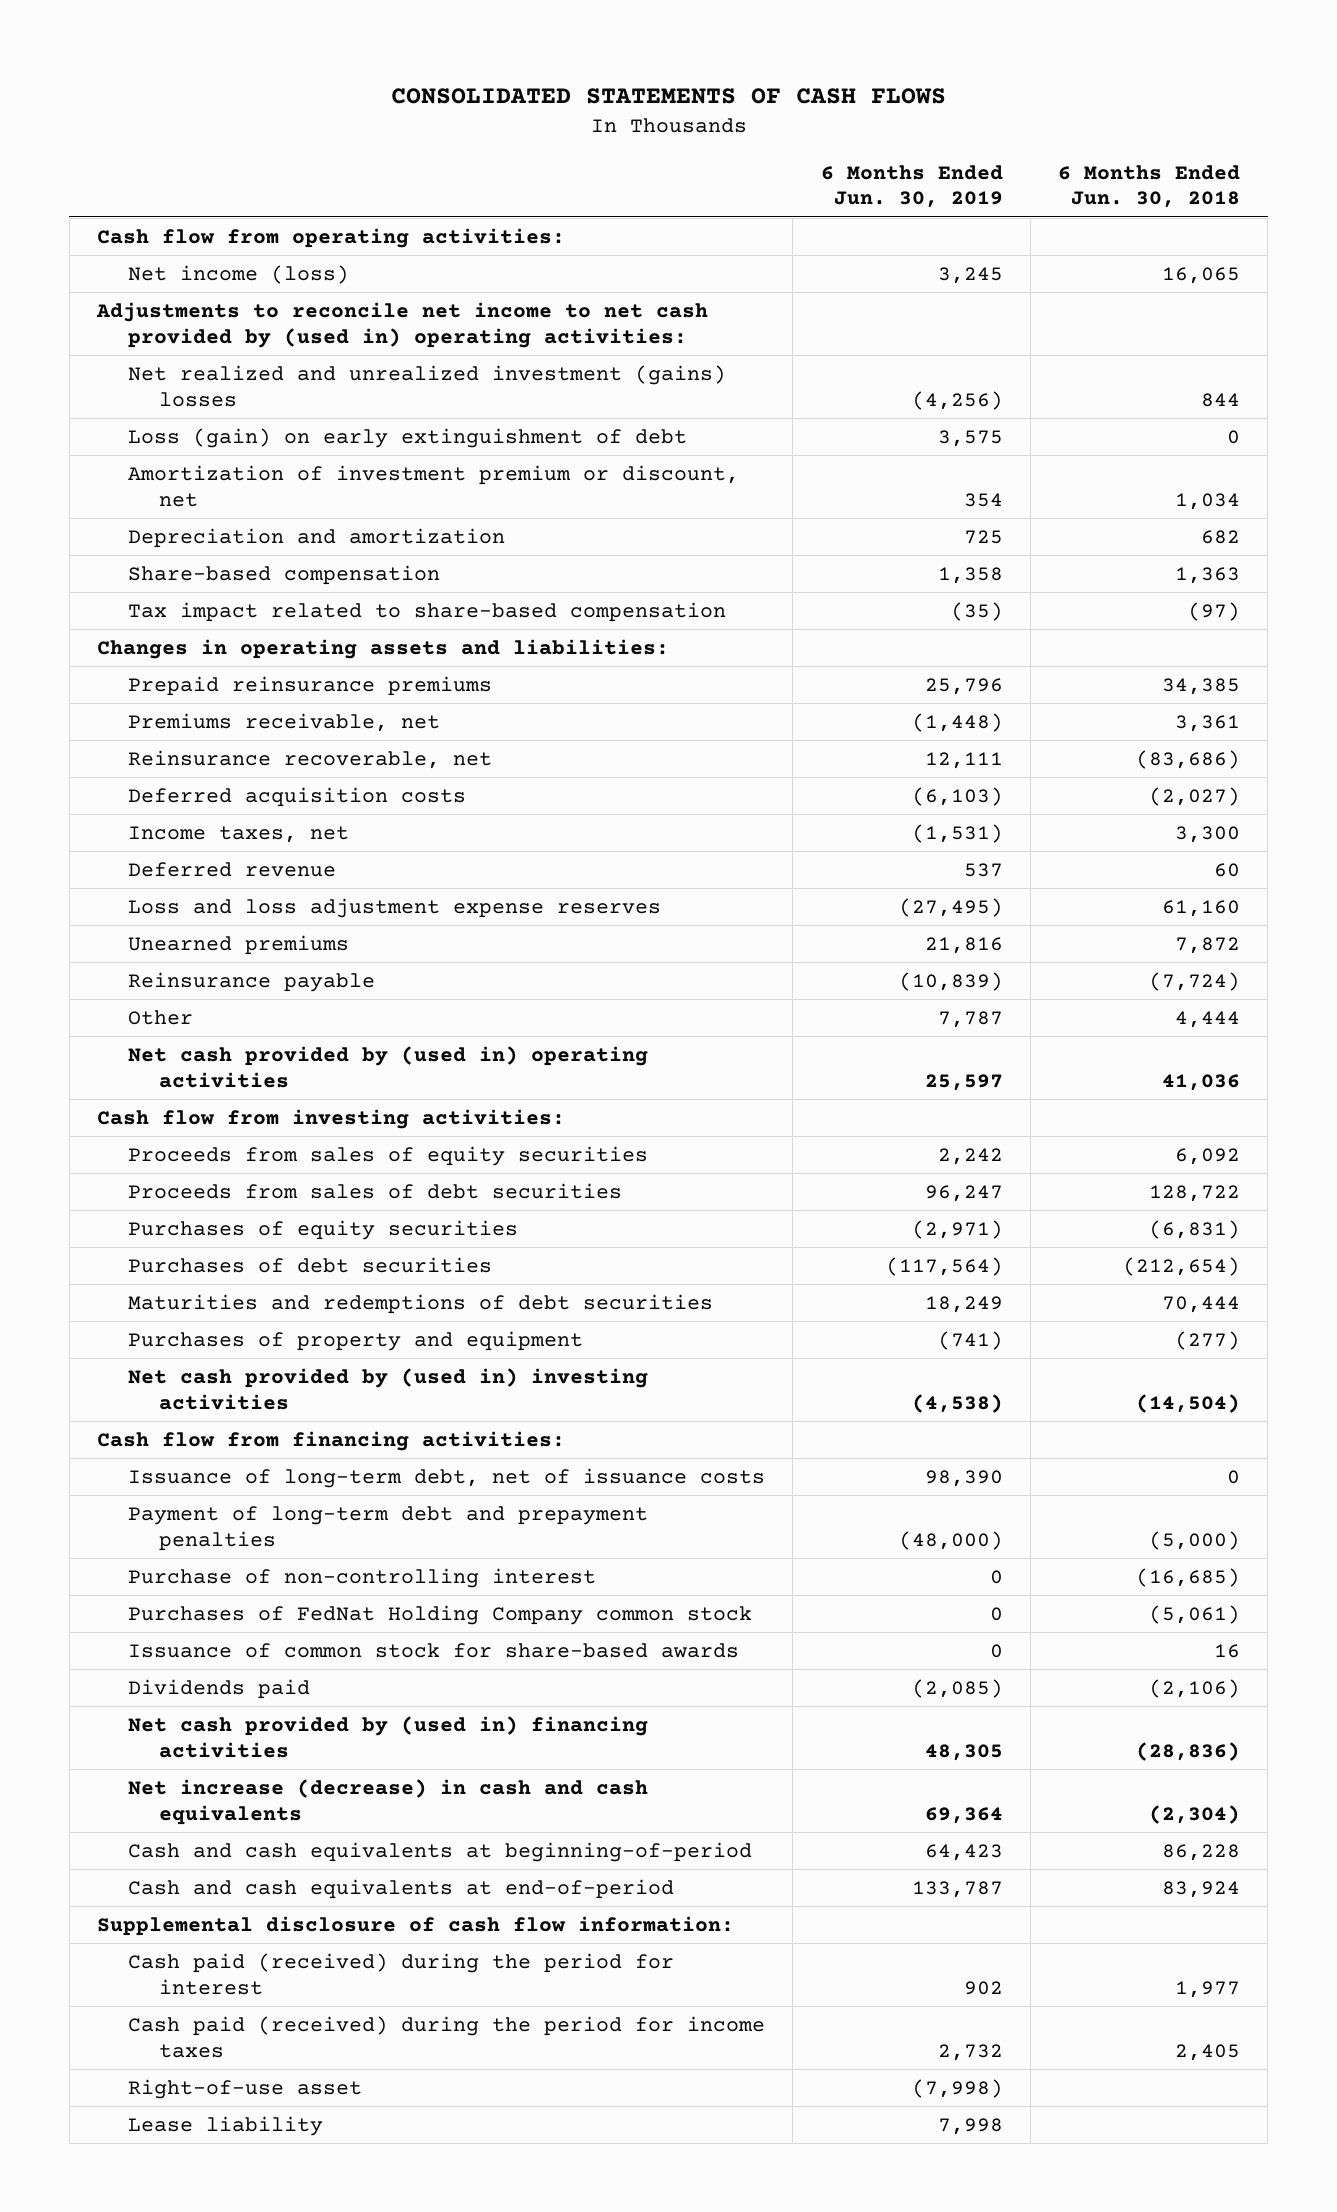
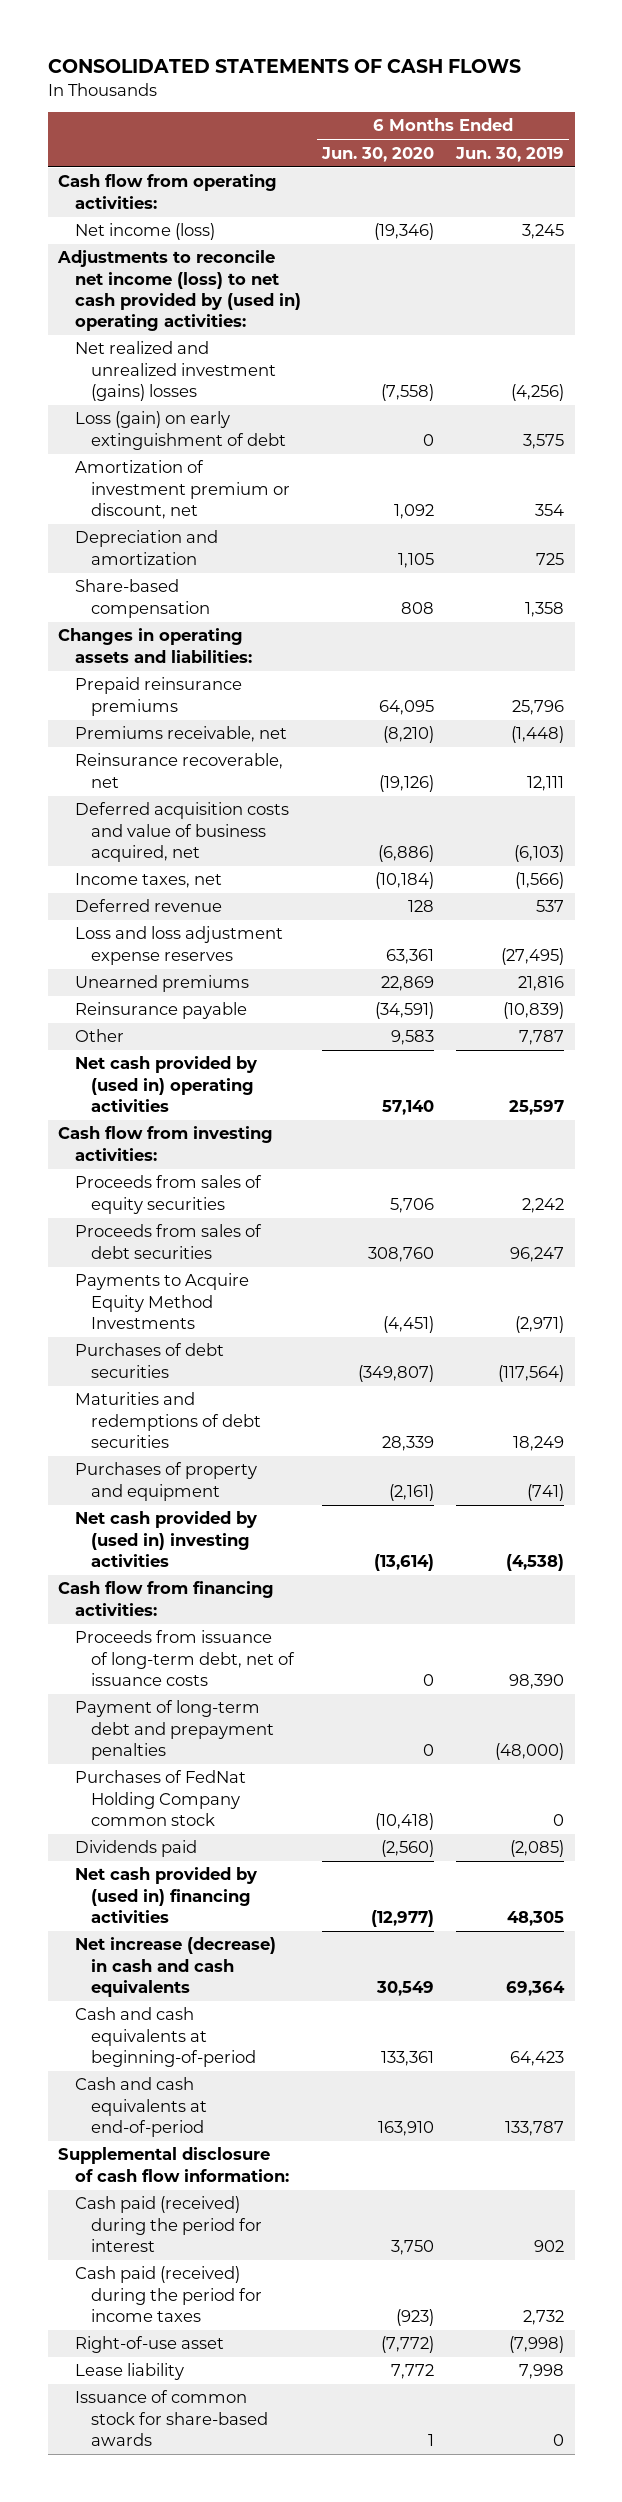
[1058,164,1241,209] 6 Months Ended Jun. 30, 2018 -> none
none -> [321,146,435,162] Jun. 30, 2020
[95,301,708,348] Adjustments to reconcile net income to net cash provided by (used in) operating activities: -> [57,250,301,332] Adjustments to reconcile net income (loss) to net cash provided by (used in) operating activities:
[128,601,727,622] Tax impact related to share-based compensation -> none
[128,786,467,807] Deferred acquisition costs -> [74,802,289,863] Deferred acquisition costs and value of business acquired, net
[911,823,1003,843] (1,531) -> [514,872,564,890] (1,566)
[128,1219,519,1240] Purchases of equity securities -> [74,1273,249,1330] Payments to Acquire Equity Method Investments
[128,1467,766,1488] Issuance of long-term debt, net of issuance costs -> [74,1630,296,1687] Proceeds from issuance of long-term debt, net of issuance costs
[128,1567,597,1588] Purchase of non-controlling interest -> none
[128,1642,740,1658] Issuance of common stock for share-based awards -> [74,2390,269,2447] Issuance of common stock for share-based awards

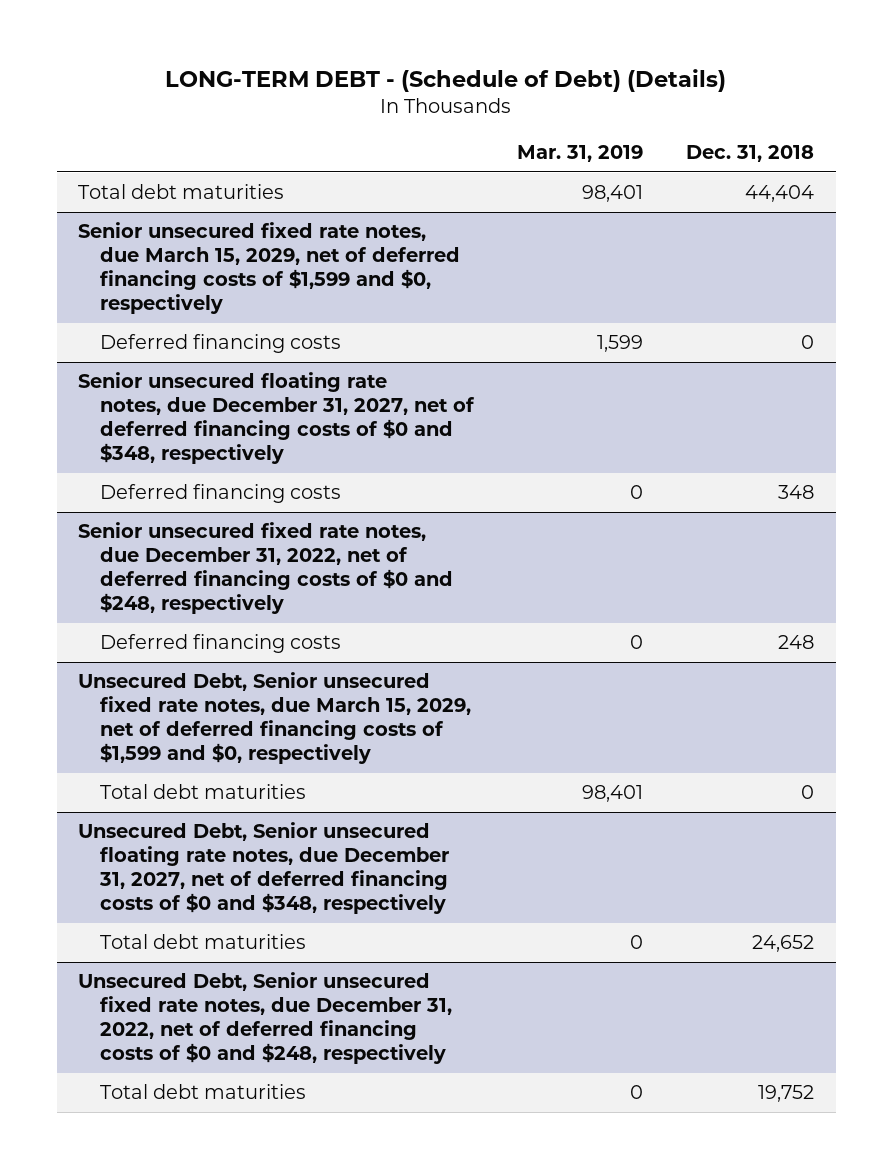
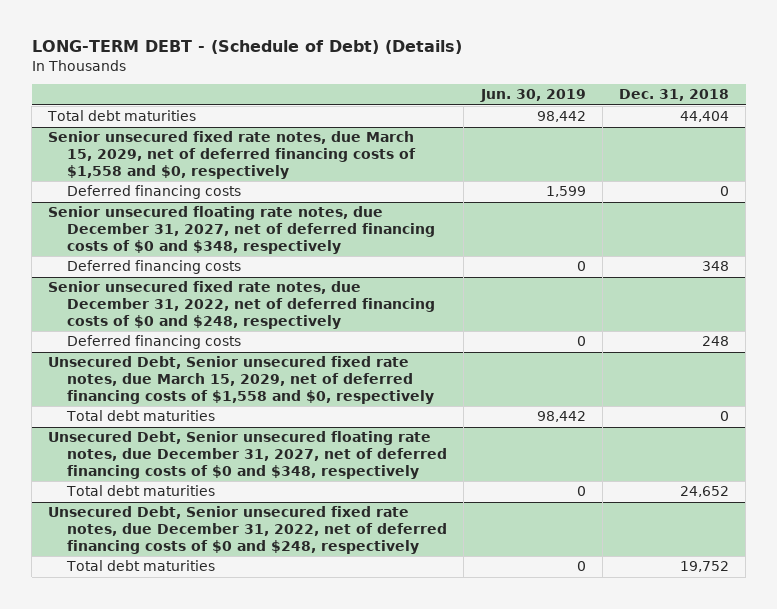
[516,145,643,163] Mar. 31, 2019 -> none
none -> [479,89,586,103] Jun. 30, 2019
[78,222,460,315] Senior unsecured fixed rate notes, due March 15, 2029, net of deferred financing costs of $1,599 and $0, respectively -> [48,131,417,180] Senior unsecured fixed rate notes, due March 15, 2029, net of deferred financing costs of $1,558 and $0, respectively
[78,672,471,765] Unsecured Debt, Senior unsecured fixed rate notes, due March 15, 2029, net of deferred financing costs of $1,599 and $0, respectively -> [48,356,435,405] Unsecured Debt, Senior unsecured fixed rate notes, due March 15, 2029, net of deferred financing costs of $1,558 and $0, respectively

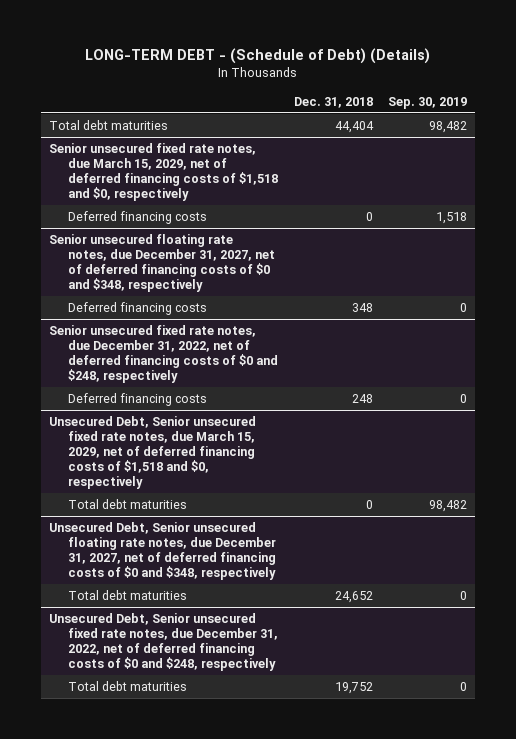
[479,89,586,103] Jun. 30, 2019 -> none
none -> [388,96,468,109] Sep. 30, 2019
[48,131,417,180] Senior unsecured fixed rate notes, due March 15, 2029, net of deferred financing costs of $1,558 and $0, respectively -> [48,143,279,201] Senior unsecured fixed rate notes, due March 15, 2029, net of deferred financing costs of $1,518 and $0, respectively
[48,356,435,405] Unsecured Debt, Senior unsecured fixed rate notes, due March 15, 2029, net of deferred financing costs of $1,558 and $0, respectively -> [48,416,256,489] Unsecured Debt, Senior unsecured fixed rate notes, due March 15, 2029, net of deferred financing costs of $1,518 and $0, respectively

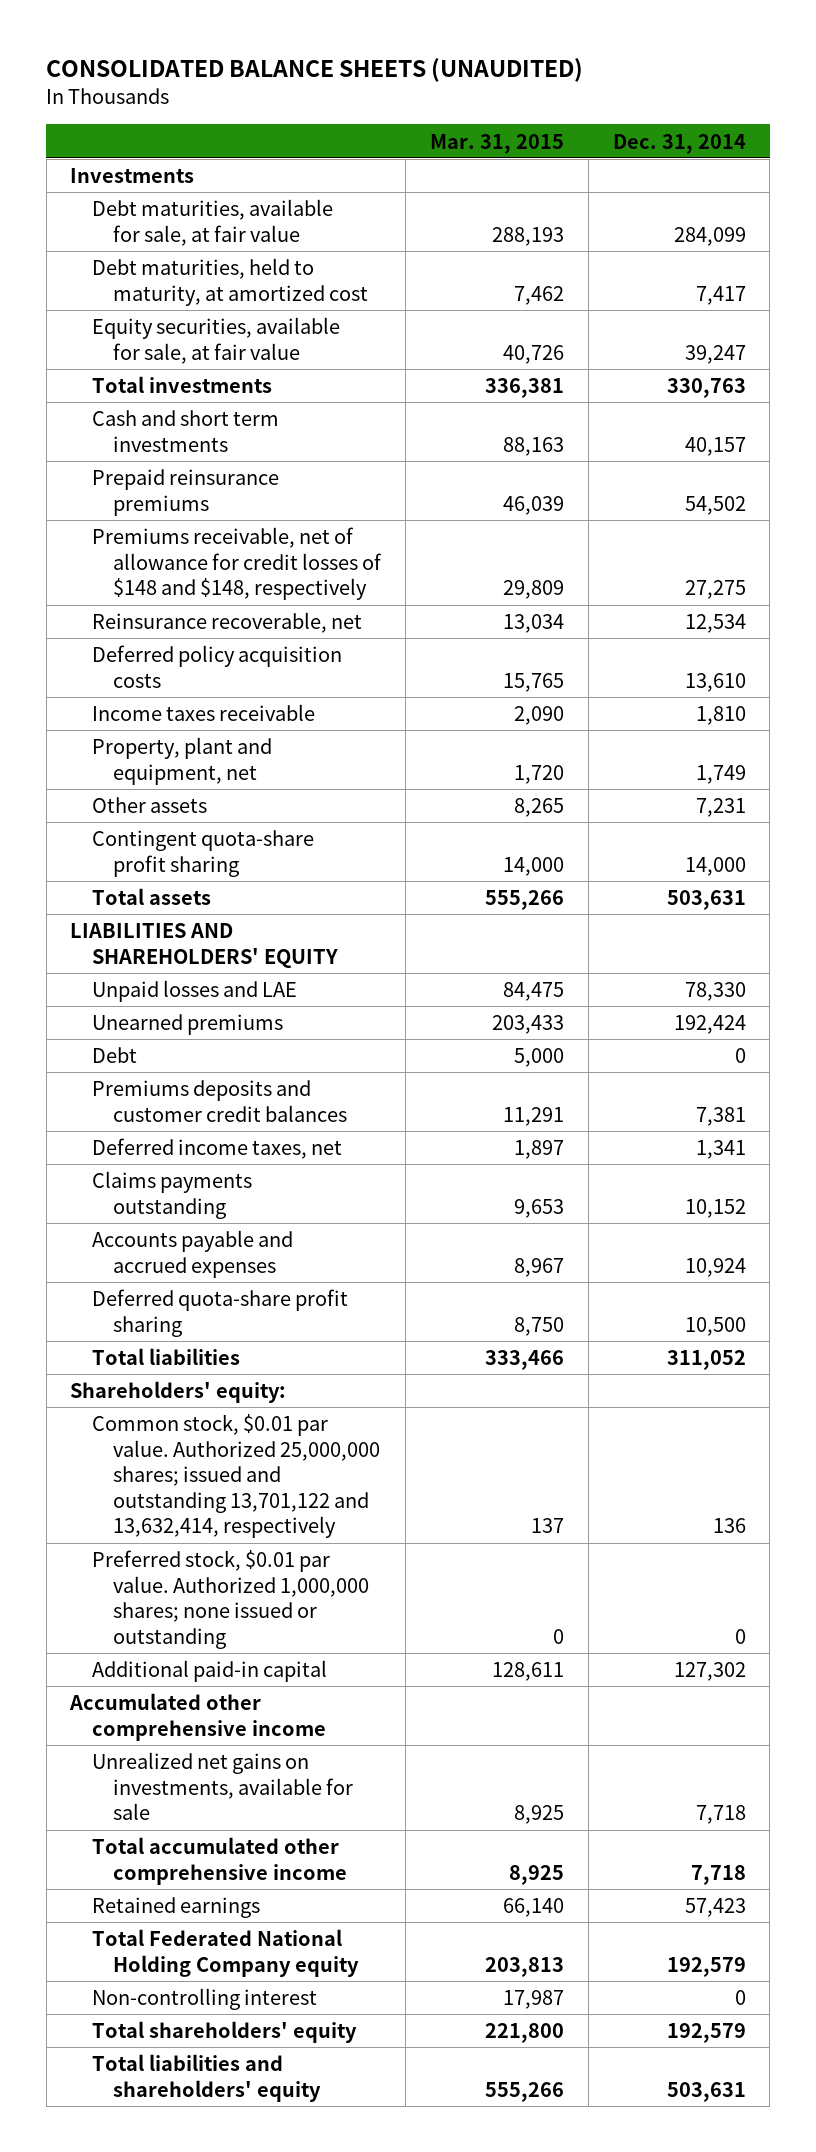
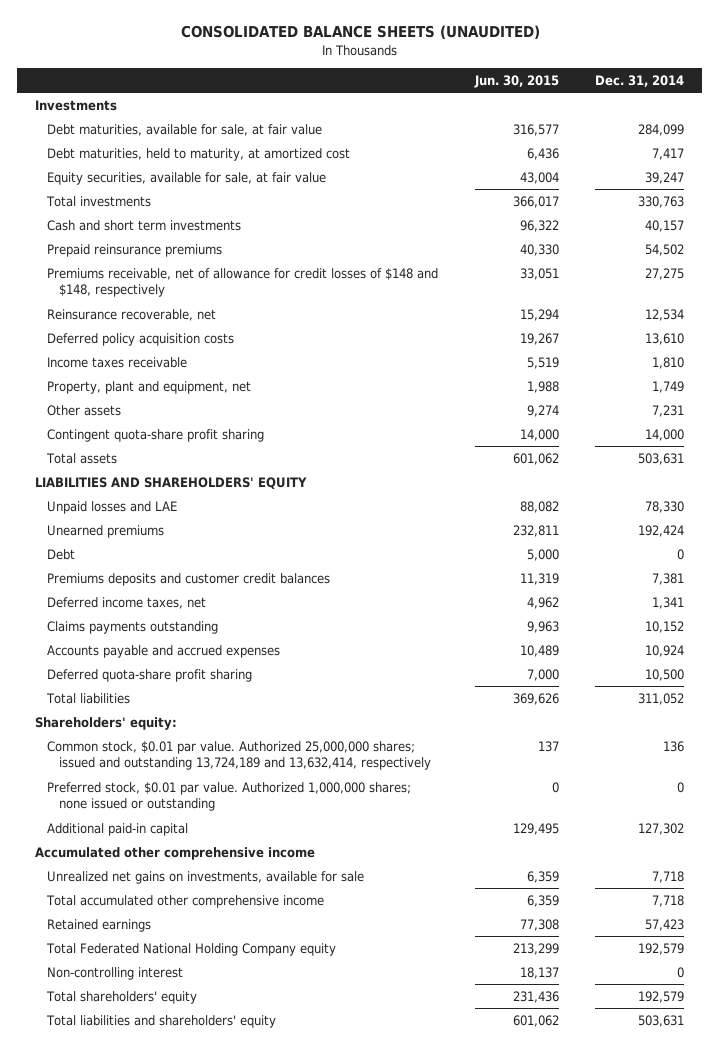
[429,133,564,154] Mar. 31, 2015 -> none
none -> [473,74,559,88] Jun. 30, 2015
[91,1414,381,1539] Common stock, $0.01 par value. Authorized 25,000,000 shares; issued and outstanding 13,701,122 and 13,632,414, respectively -> [47,740,432,771] Common stock, $0.01 par value. Authorized 25,000,000 shares; issued and outstanding 13,724,189 and 13,632,414, respectively

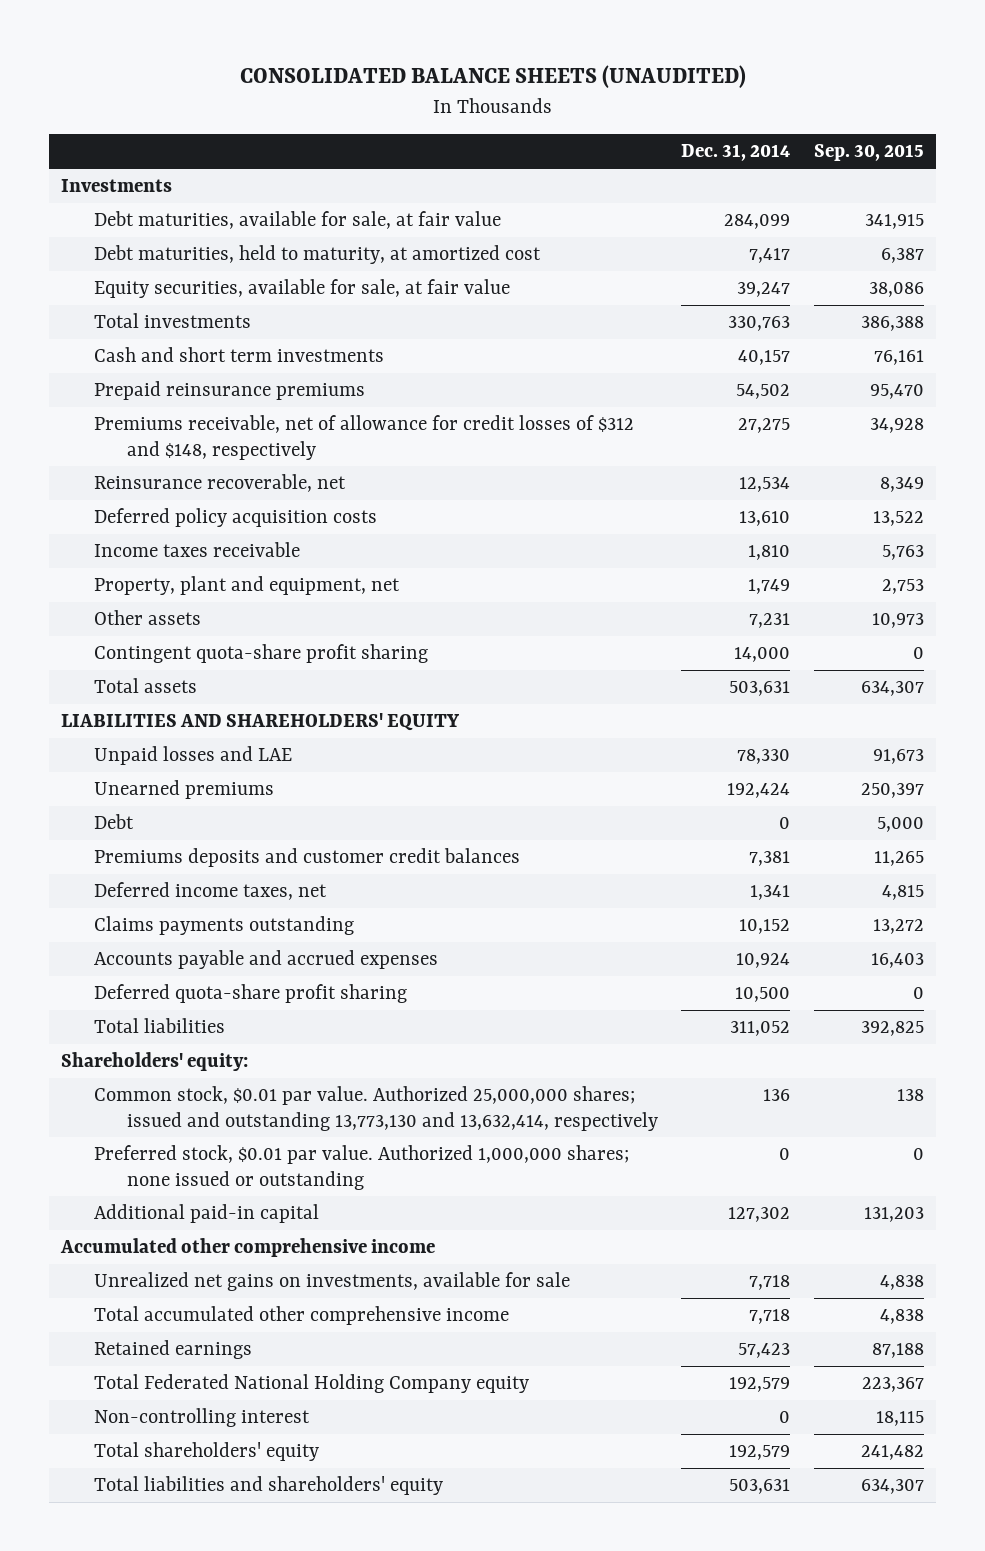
[473,74,559,88] Jun. 30, 2015 -> none
none -> [813,144,924,162] Sep. 30, 2015
[47,267,439,298] Premiums receivable, net of allowance for credit losses of $148 and $148, respectively -> [93,415,634,460] Premiums receivable, net of allowance for credit losses of $312 and $148, respectively
[47,740,432,771] Common stock, $0.01 par value. Authorized 25,000,000 shares; issued and outstanding 13,724,189 and 13,632,414, respectively -> [93,1086,658,1131] Common stock, $0.01 par value. Authorized 25,000,000 shares; issued and outstanding 13,773,130 and 13,632,414, respectively

